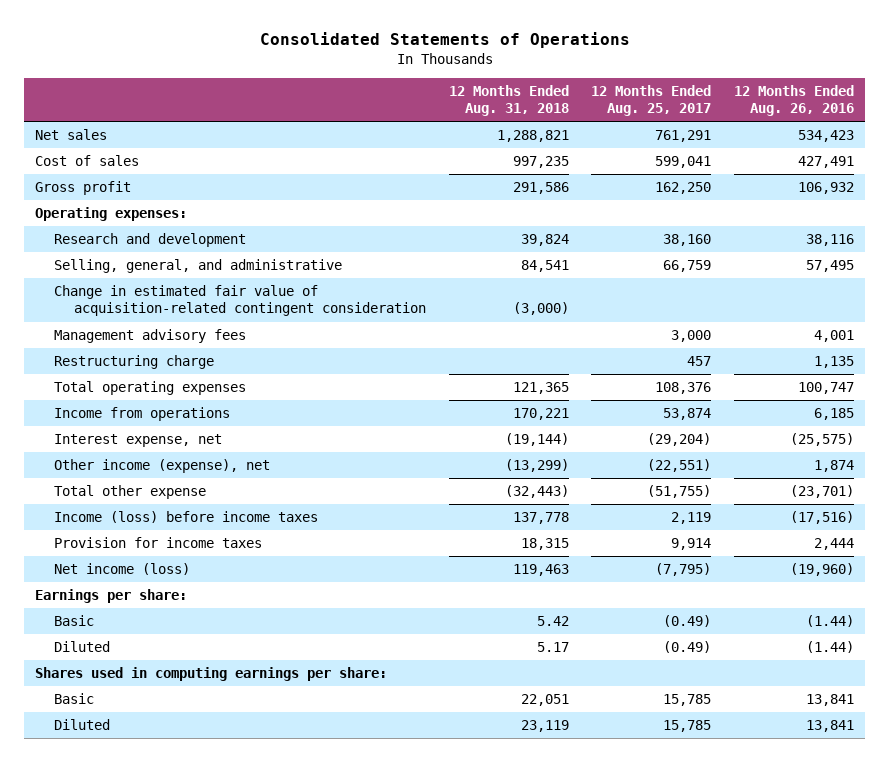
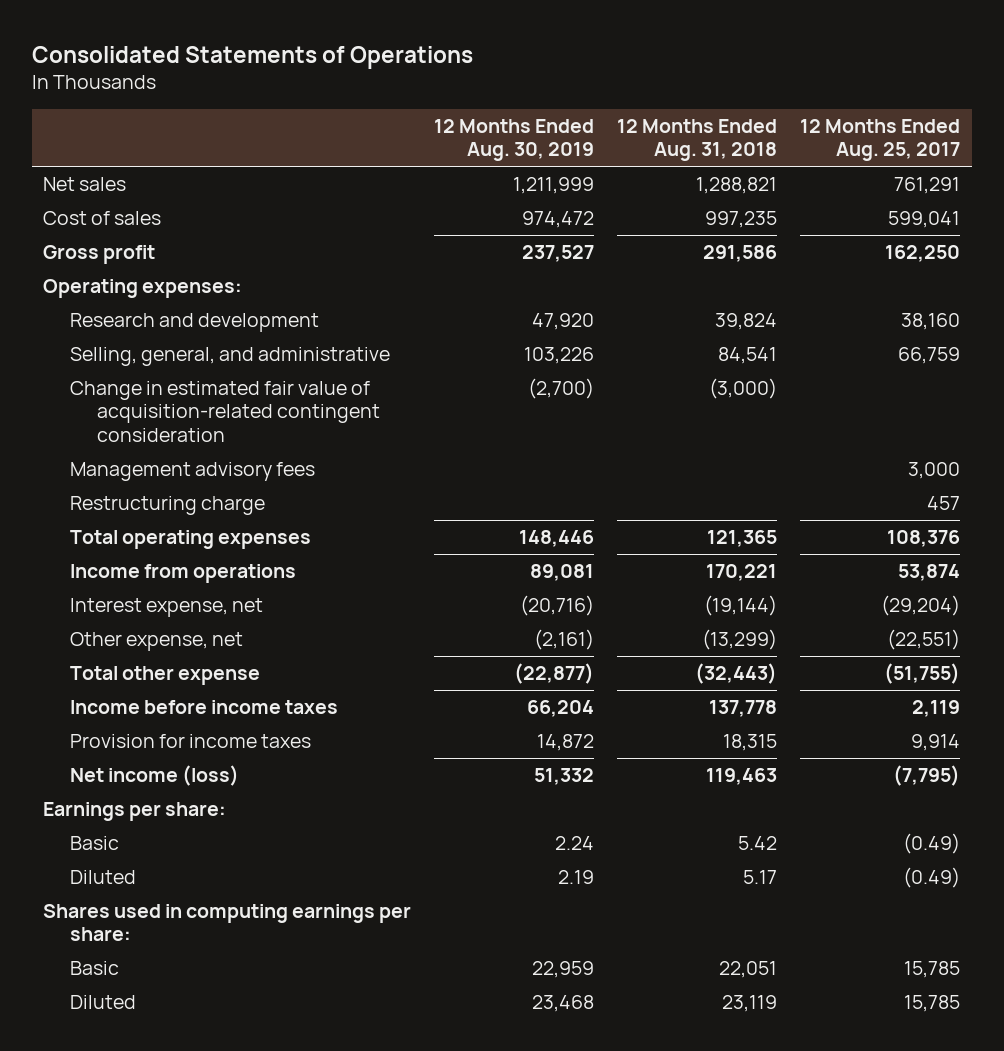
[734,84,855,116] 12 Months Ended Aug. 26, 2016 -> none
none -> [434,119,595,162] 12 Months Ended Aug. 30, 2019
[54,459,271,474] Other income (expense), net -> [70,632,244,652] Other expense, net
[54,511,319,524] Income (loss) before income taxes -> [70,700,339,715] Income before income taxes

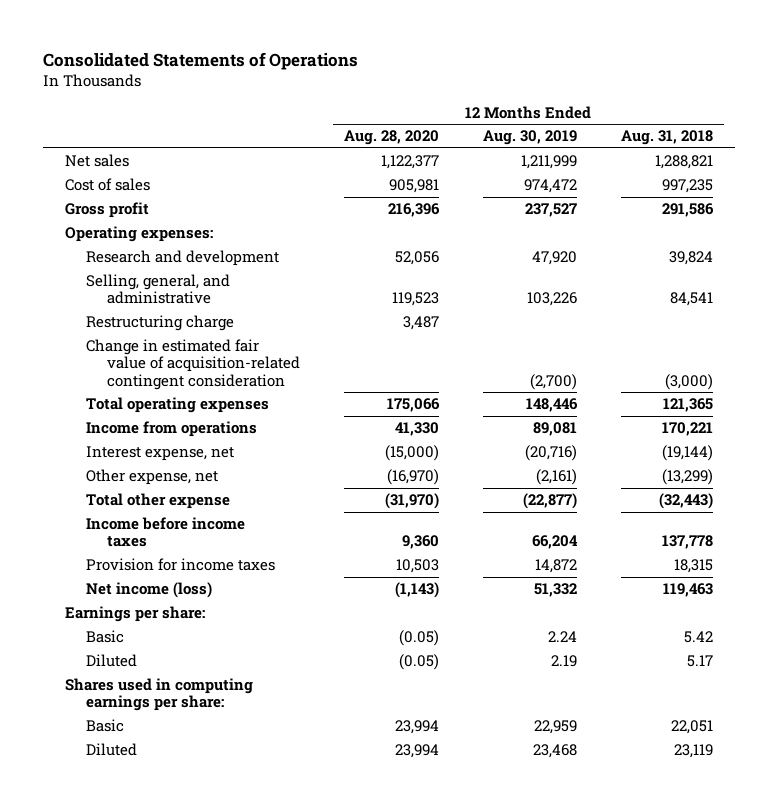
[800,119,961,162] 12 Months Ended Aug. 25, 2017 -> none
none -> [343,130,439,146] Aug. 28, 2020
[70,462,316,482] Management advisory fees -> none
[70,381,381,442] Change in estimated fair value of acquisition-related contingent consideration -> [85,339,300,390] Change in estimated fair value of acquisition-related contingent consideration

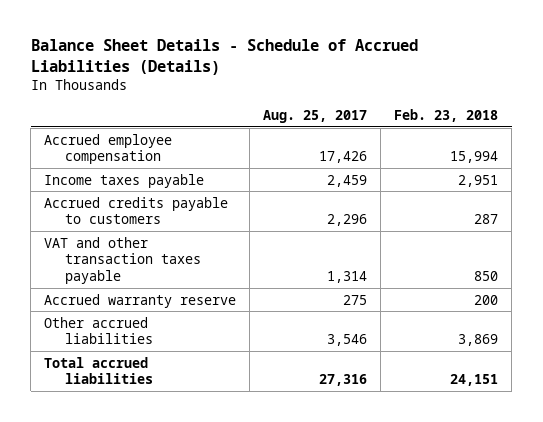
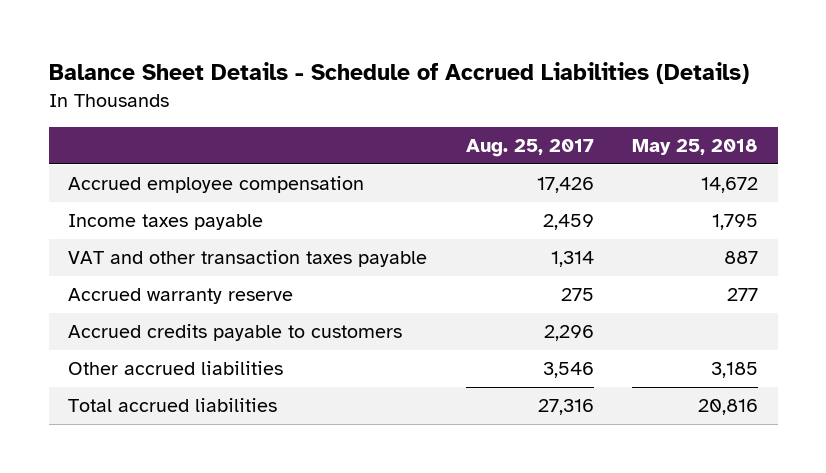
[394,108,499,122] Feb. 23, 2018 -> none
none -> [632,139,759,156] May 25, 2018
[44,196,229,225] Accrued credits payable to customers -> [68,324,403,342] Accrued credits payable to customers

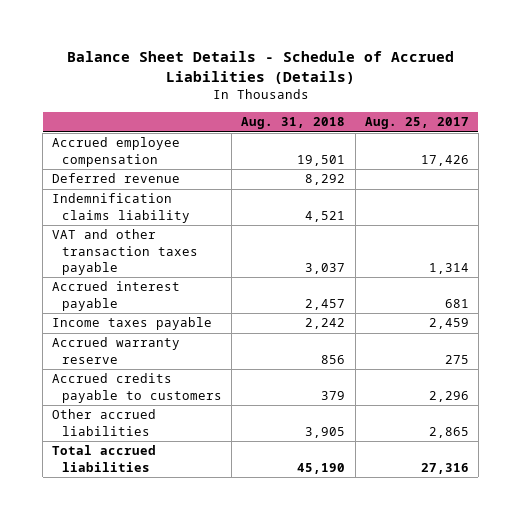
[632,139,759,156] May 25, 2018 -> none
none -> [241,117,346,130] Aug. 31, 2018
none -> [52,173,181,184] Deferred revenue
none -> [52,193,191,223] Indemnification claims liability
none -> [52,281,181,311] Accrued interest payable
[68,214,264,231] Income taxes payable -> [52,317,213,331] Income taxes payable
[542,362,594,379] 3,546 -> [428,426,469,438] 2,865

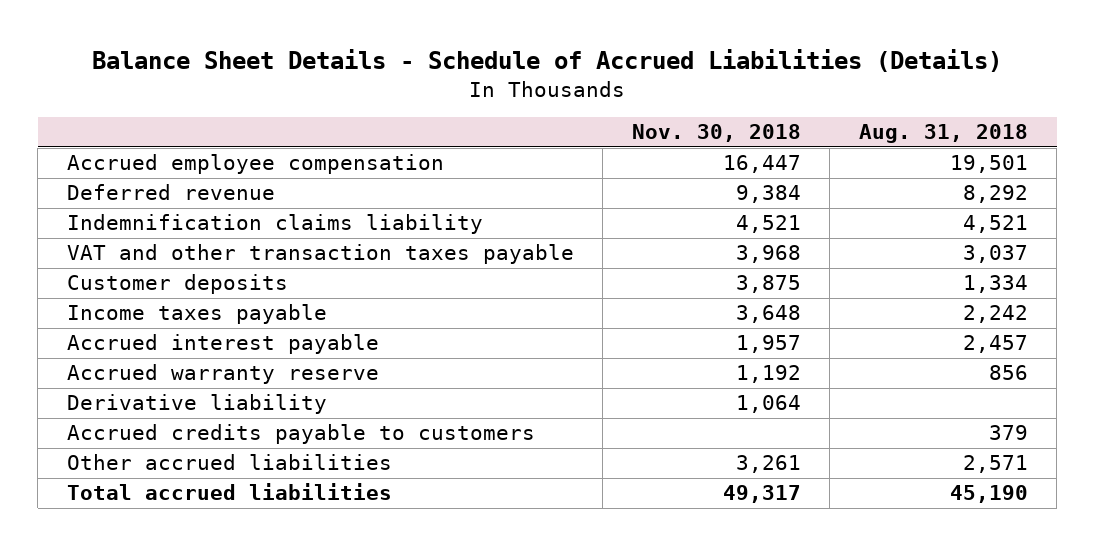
[364,117,469,130] Aug. 25, 2017 -> none
none -> [631,124,801,143] Nov. 30, 2018
none -> [66,274,288,295] Customer deposits
[52,281,181,311] Accrued interest payable -> [66,334,379,355] Accrued interest payable
none -> [66,394,327,415] Derivative liability
[305,426,346,438] 3,905 -> [962,455,1028,474] 2,571

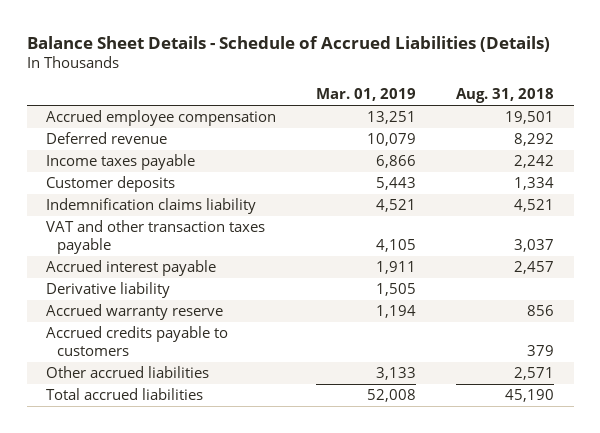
[631,124,801,143] Nov. 30, 2018 -> none
none -> [316,87,417,101] Mar. 01, 2019
[66,304,327,325] Income taxes payable -> [46,154,196,171] Income taxes payable
[66,274,288,295] Customer deposits -> [46,176,176,193] Customer deposits
[66,364,379,385] Accrued warranty reserve -> [46,304,224,321] Accrued warranty reserve

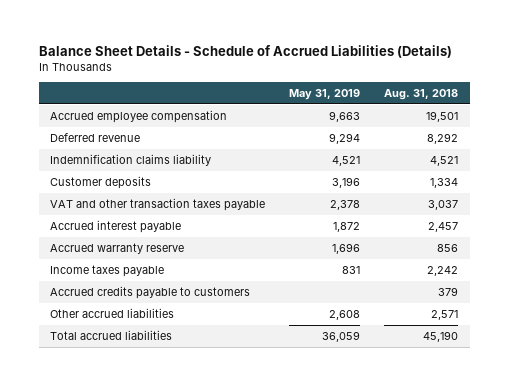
[316,87,417,101] Mar. 01, 2019 -> none
none -> [289,88,361,100] May 31, 2019
[46,176,176,193] Customer deposits -> [50,176,152,190] Customer deposits
[46,282,171,299] Derivative liability -> none
[46,154,196,171] Income taxes payable -> [50,265,165,278] Income taxes payable

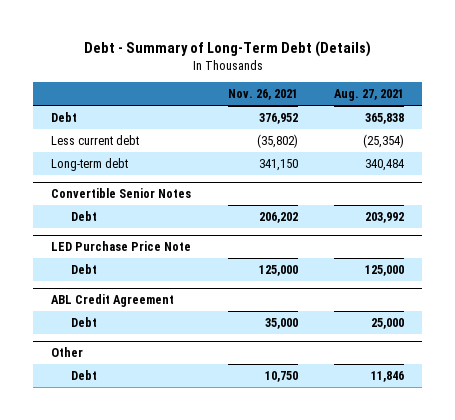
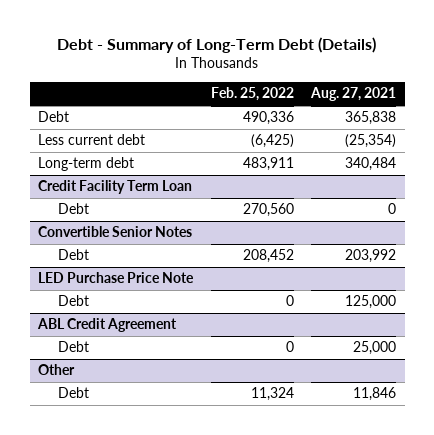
[227,89,298,101] Nov. 26, 2021 -> none
none -> [210,87,294,102] Feb. 25, 2022
none -> [38,180,193,195] Credit Facility Term Loan
none -> [57,203,89,215] Debt

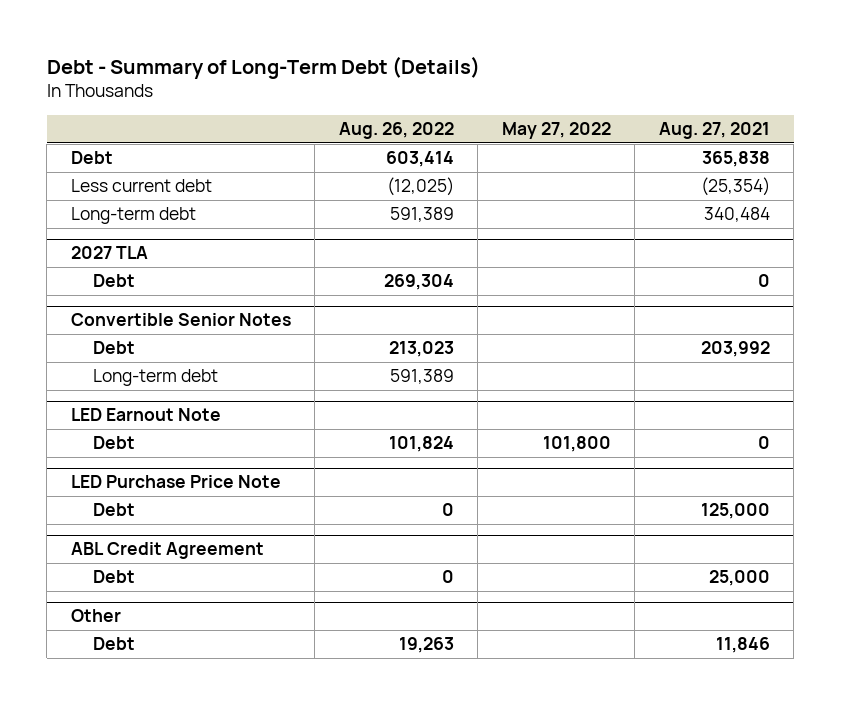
[210,87,294,102] Feb. 25, 2022 -> none
none -> [338,121,454,139] Aug. 26, 2022
none -> [501,121,611,139] May 27, 2022
[38,180,193,195] Credit Facility Term Loan -> [70,246,148,260] 2027 TLA
none -> [92,369,218,387] Long-term debt
none -> [70,408,221,422] LED Earnout Note
none -> [92,436,135,450] Debt

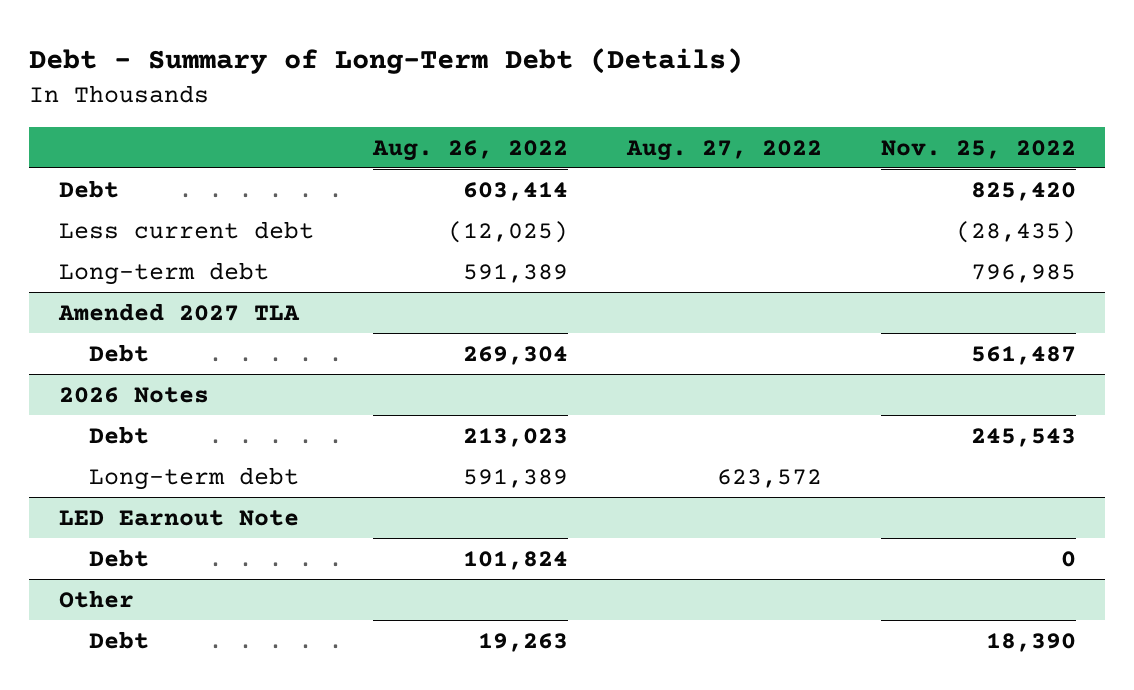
[501,121,611,139] May 27, 2022 -> none
[658,121,770,139] Aug. 27, 2021 -> none
none -> [625,139,822,161] Aug. 27, 2022
none -> [880,139,1076,159] Nov. 25, 2022
[70,246,148,260] 2027 TLA -> [57,302,300,321] Amended 2027 TLA
[70,313,291,327] Convertible Senior Notes -> [58,386,209,403] 2026 Notes
[70,475,281,489] LED Purchase Price Note -> none
[92,503,135,517] Debt -> none
[70,542,264,560] ABL Credit Agreement -> none
[92,570,135,584] Debt -> none

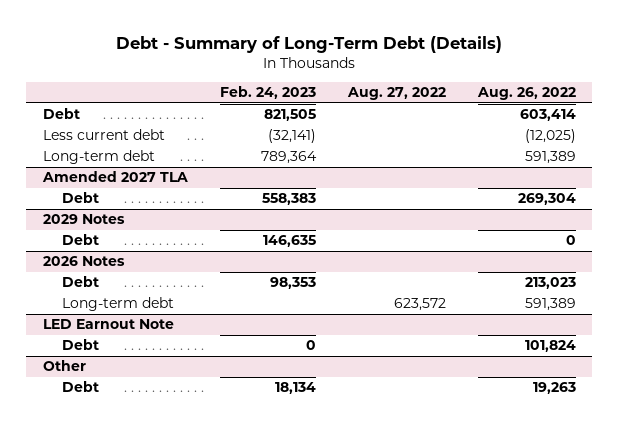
[880,139,1076,159] Nov. 25, 2022 -> none
none -> [219,86,316,100] Feb. 24, 2023
none -> [42,214,125,225] 2029 Notes
none -> [62,234,100,246] Debt

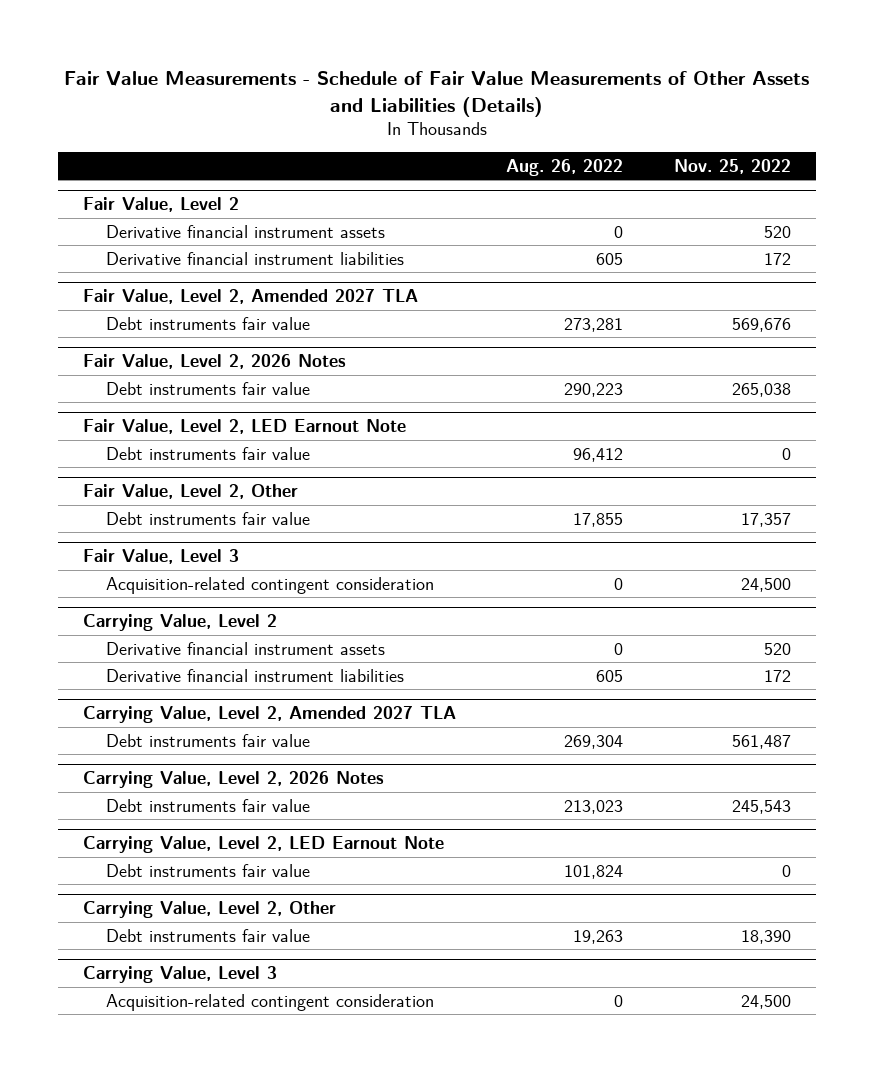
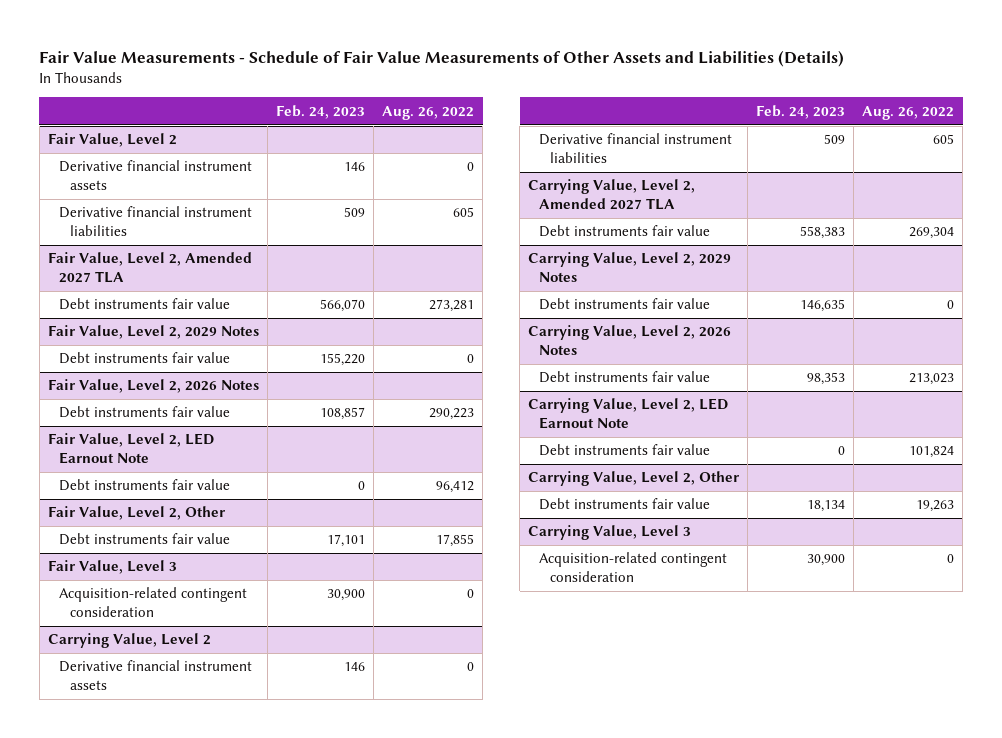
[673,158,791,174] Nov. 25, 2022 -> none
none -> [276,104,366,119] Feb. 24, 2023
none -> [47,325,259,340] Fair Value, Level 2, 2029 Notes
none -> [58,352,230,365] Debt instruments fair value
none -> [528,252,732,283] Carrying Value, Level 2, 2029 Notes
none -> [539,298,711,311] Debt instruments fair value

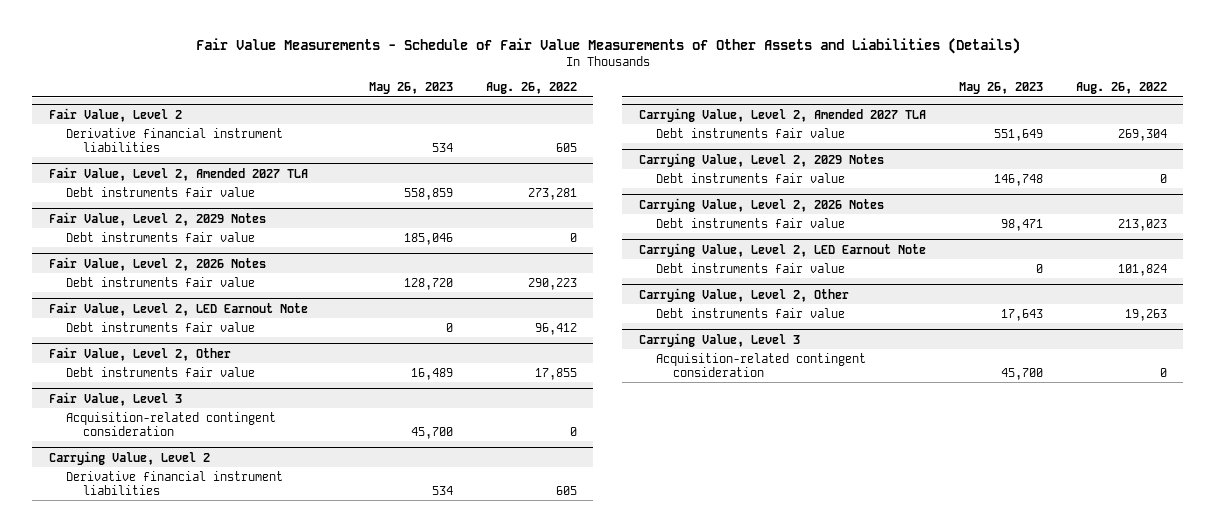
[276,104,366,119] Feb. 24, 2023 -> none
none -> [368,82,453,95] May 26, 2023
[58,160,252,191] Derivative financial instrument assets -> none
[58,660,252,691] Derivative financial instrument assets -> none

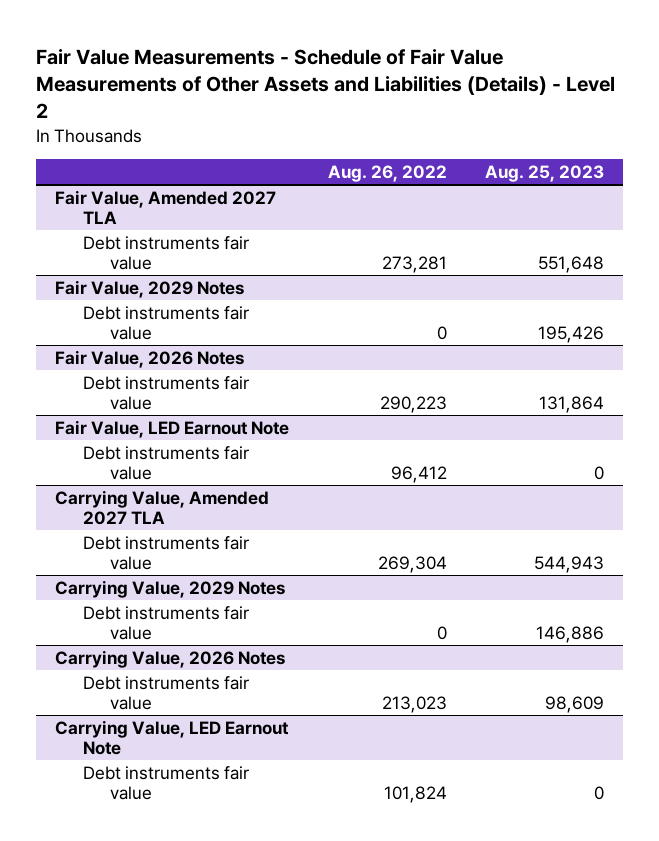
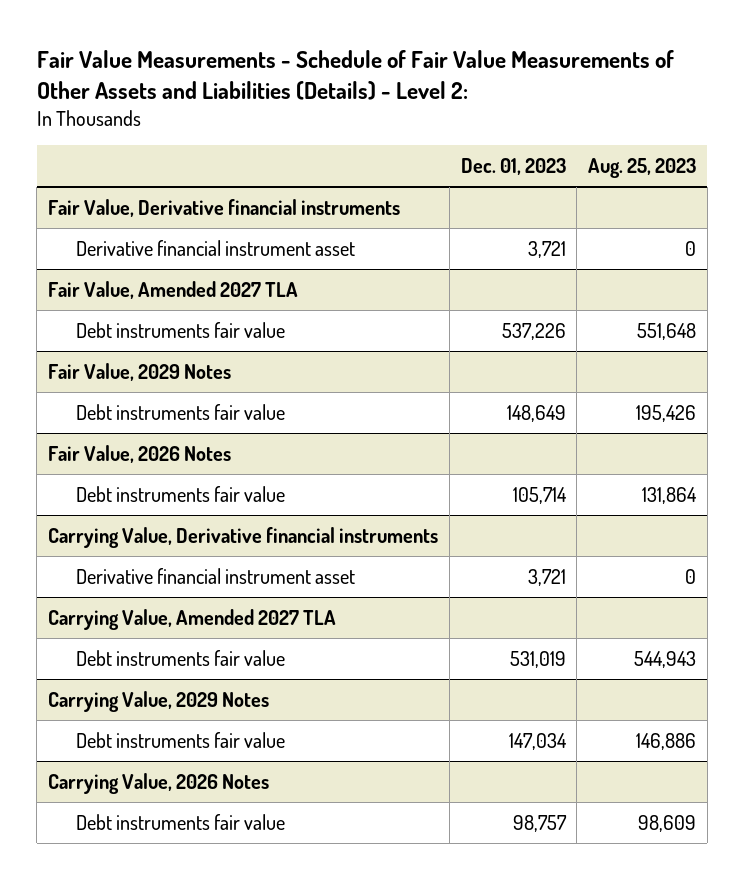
[36,48,616,119] Fair Value Measurements - Schedule of Fair Value Measurements of Other Assets and Liabilities (Details) - Level 2 -> [36,49,674,100] Fair Value Measurements - Schedule of Fair Value Measurements of Other Assets and Liabilities (Details) - Level 2:
[327,165,447,183] Aug. 26, 2022 -> none
none -> [460,158,566,176] Dec. 01, 2023
none -> [48,198,401,217] Fair Value, Derivative financial instruments
none -> [75,239,355,256] Derivative financial instrument asset
[55,419,290,438] Fair Value, LED Earnout Note -> none
[82,445,249,481] Debt instruments fair value -> none
none -> [48,526,439,548] Carrying Value, Derivative financial instruments
none -> [75,567,355,584] Derivative financial instrument asset
[55,719,290,756] Carrying Value, LED Earnout Note -> none
[82,765,249,801] Debt instruments fair value -> none

